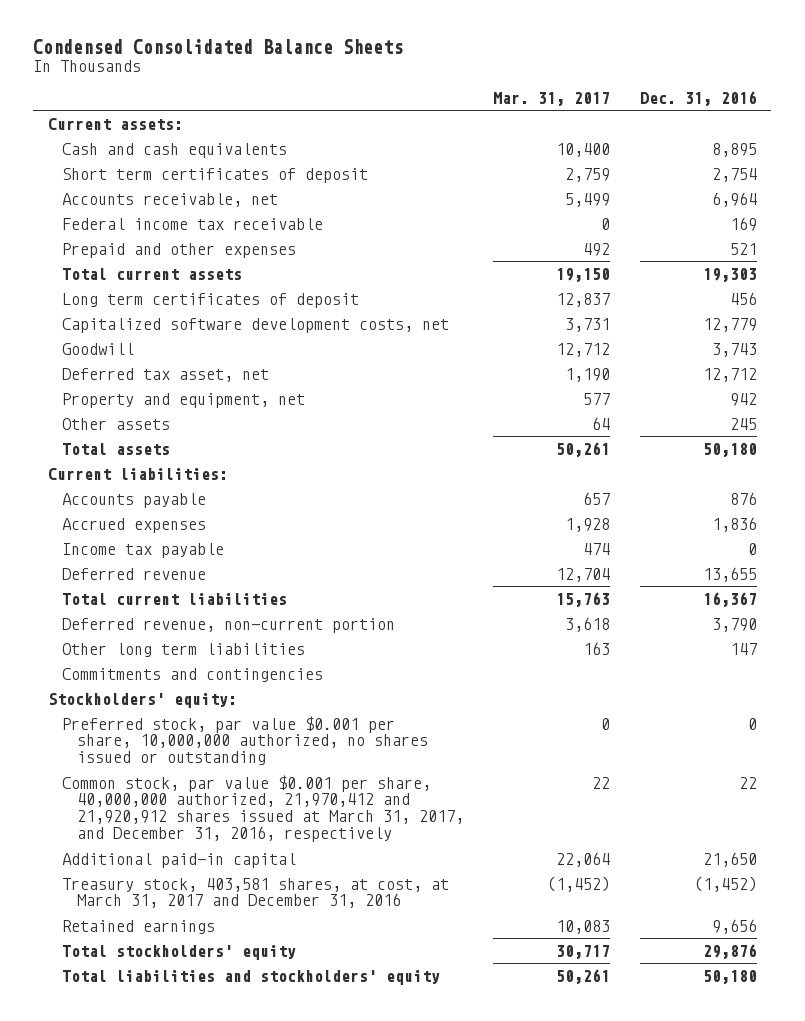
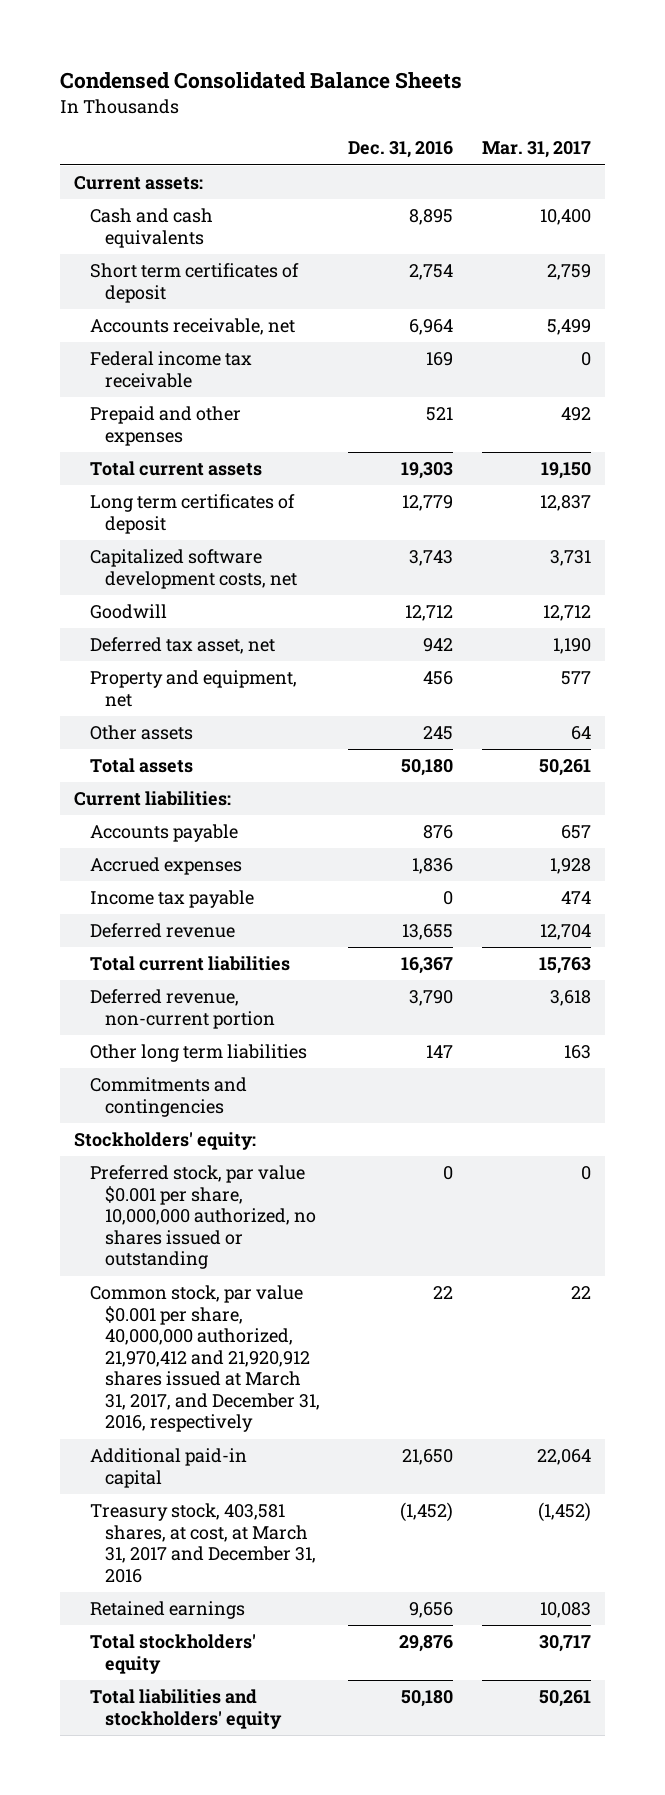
[729,291,757,305] 456 -> [402,495,454,512] 12,779
[702,317,757,332] 12,779 -> [409,550,454,567] 3,743
[711,342,757,357] 3,743 -> [405,605,454,622] 12,712
[702,367,757,382] 12,712 -> [423,638,454,653] 942
[729,392,757,406] 942 -> [423,671,454,686] 456

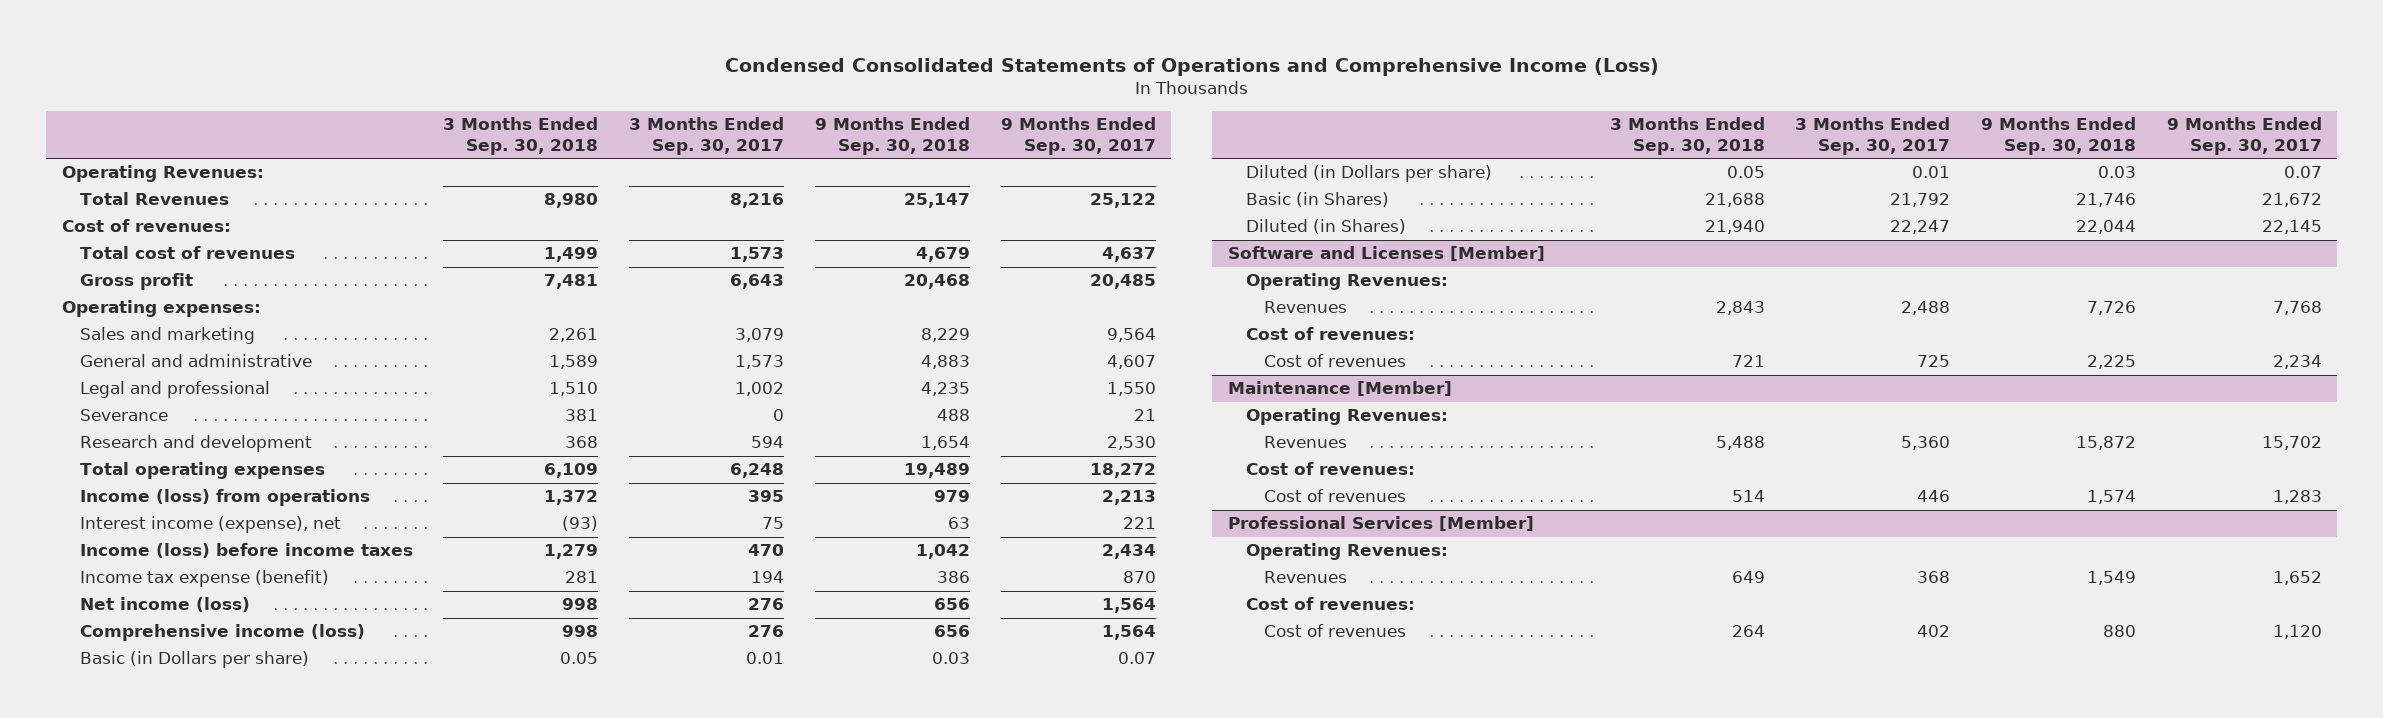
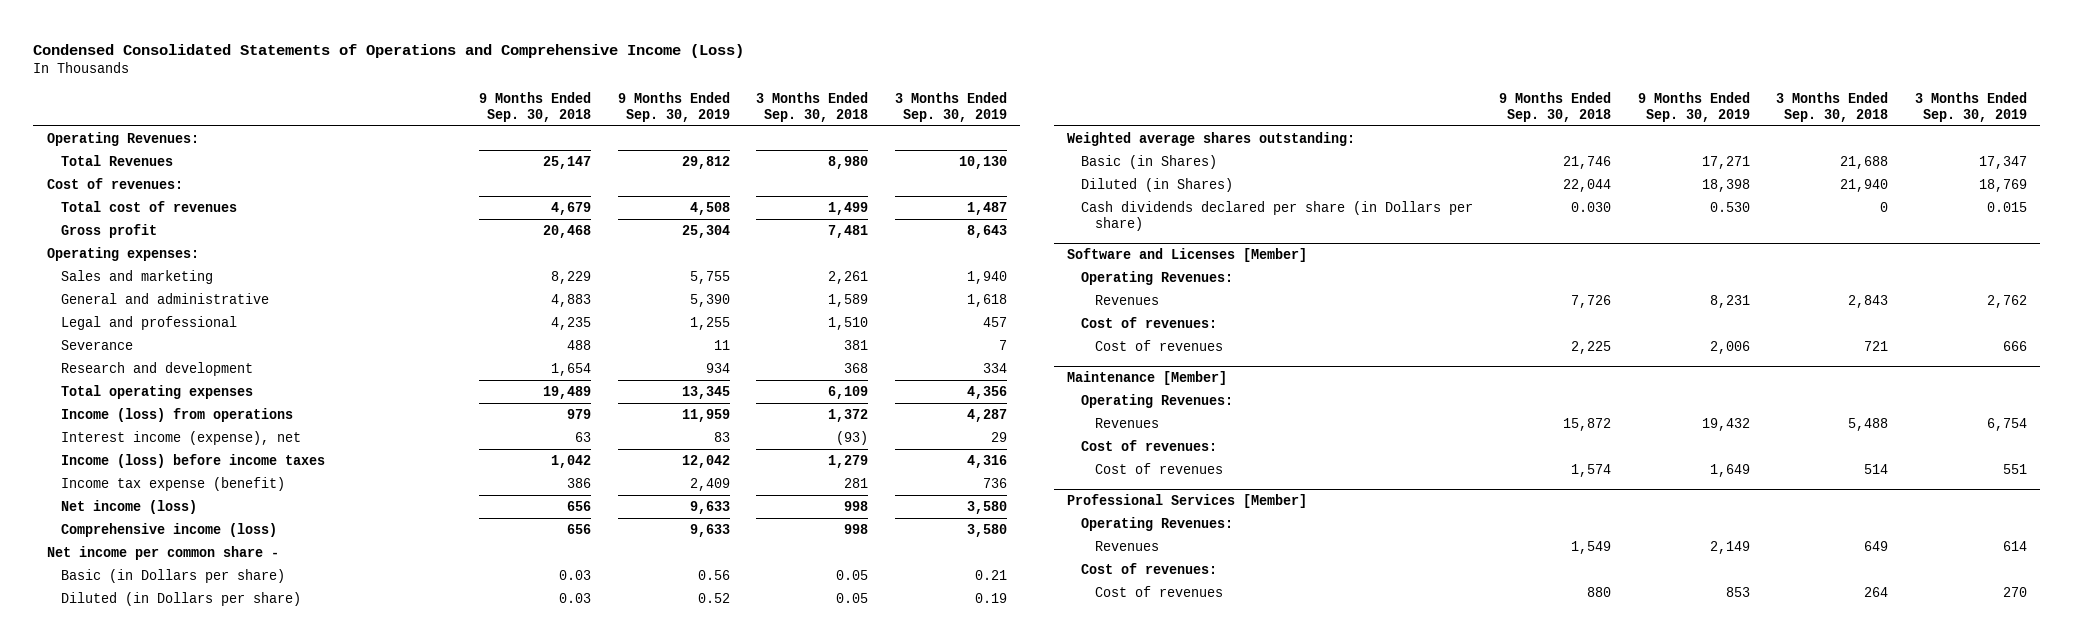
[629,117,785,155] 3 Months Ended Sep. 30, 2017 -> none
[1000,117,1156,155] 9 Months Ended Sep. 30, 2017 -> none
none -> [617,91,730,122] 9 Months Ended Sep. 30, 2019
none -> [894,91,1007,122] 3 Months Ended Sep. 30, 2019
none -> [46,546,279,561] Net income per common share -
none -> [1067,132,1356,147] Weighted average shares outstanding:
none -> [1081,201,1474,232] Cash dividends declared per share (in Dollars per share)

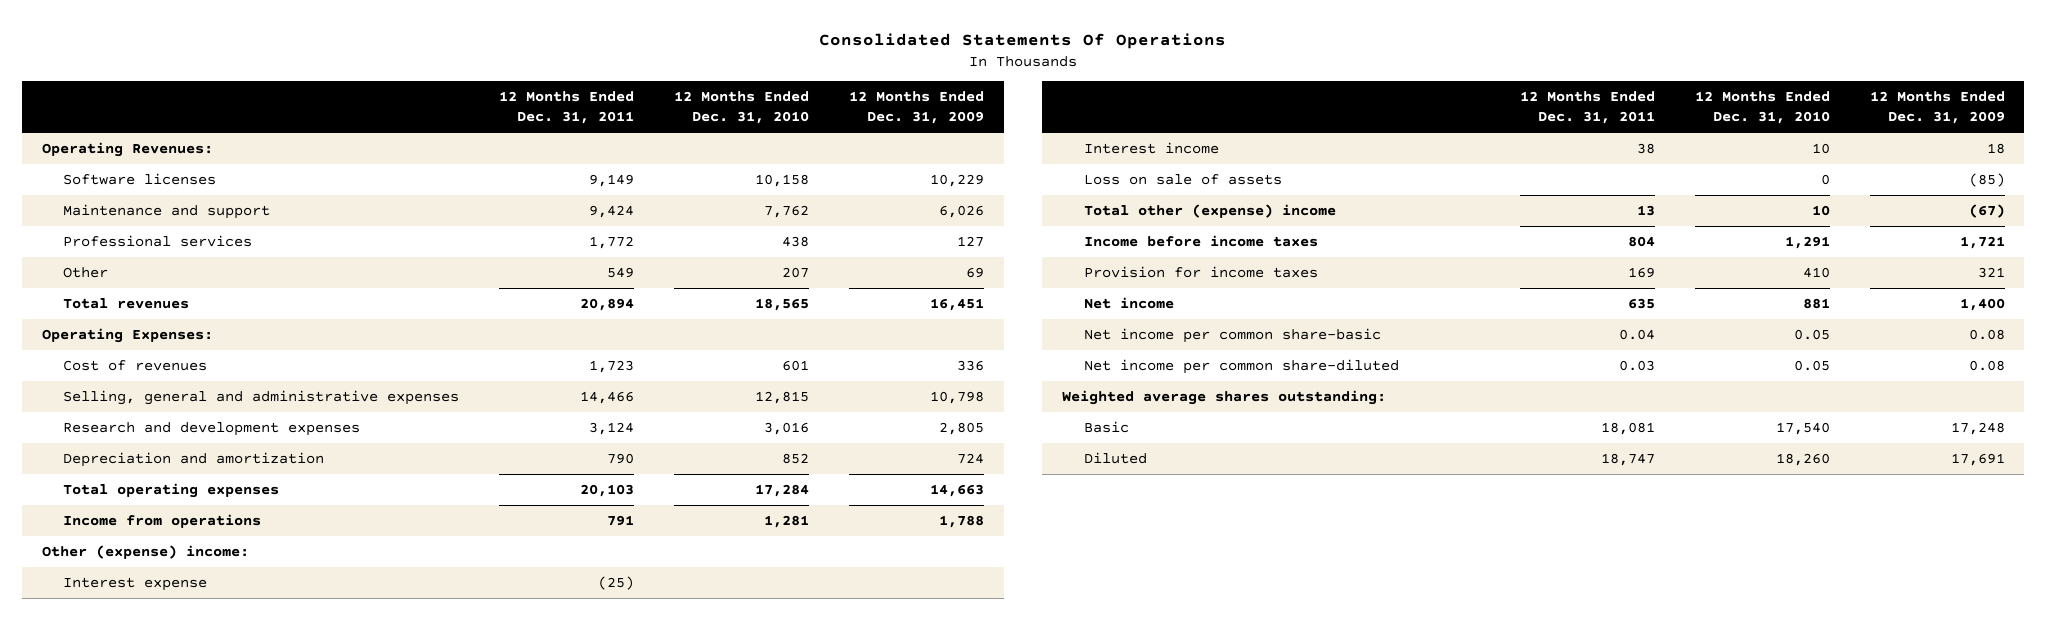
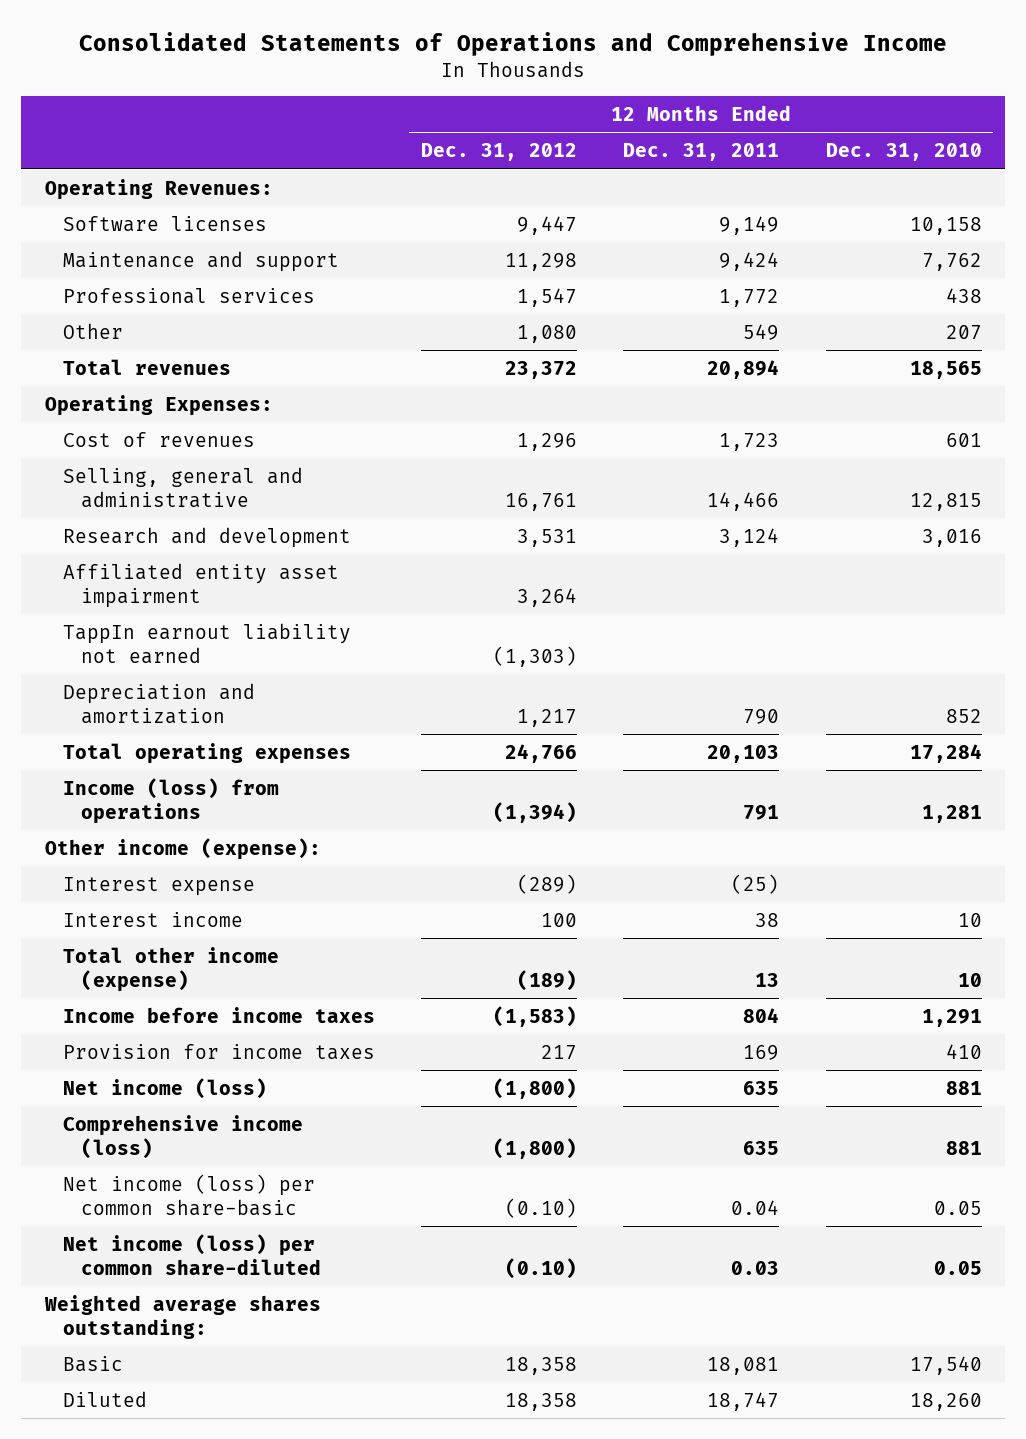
[819,33,1227,50] Consolidated Statements Of Operations -> [79,32,948,57] Consolidated Statements of Operations and Comprehensive Income
[848,91,984,125] 12 Months Ended Dec. 31, 2009 -> none
none -> [420,143,577,162] Dec. 31, 2012
[63,389,460,405] Selling, general and administrative expenses -> [62,466,303,508] Selling, general and administrative
[63,421,361,436] Research and development expenses -> [62,526,351,548] Research and development
none -> [62,562,339,608] Affiliated entity asset impairment
none -> [62,622,351,664] TappIn earnout liability not earned
[63,513,262,528] Income from operations -> [62,777,279,824] Income (loss) from operations
[41,544,249,559] Other (expense) income: -> [44,837,321,860] Other income (expense):
[1083,173,1282,185] Loss on sale of assets -> none
[1083,203,1336,218] Total other (expense) income -> [62,946,279,992] Total other income (expense)
[1083,296,1174,309] Net income -> [62,1077,267,1099] Net income (loss)
none -> [62,1114,303,1159] Comprehensive income (loss)
[1083,327,1381,343] Net income per common share-basic -> [62,1173,315,1216] Net income (loss) per common share-basic
[1083,358,1399,374] Net income per common share-diluted -> [62,1233,321,1275] Net income (loss) per common share-diluted

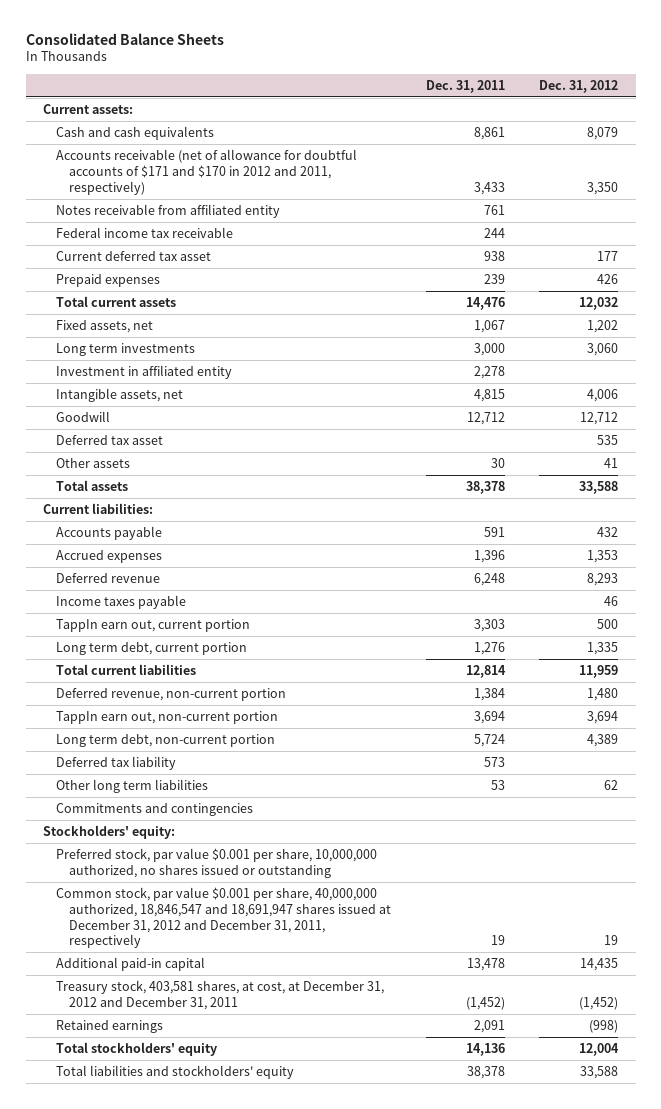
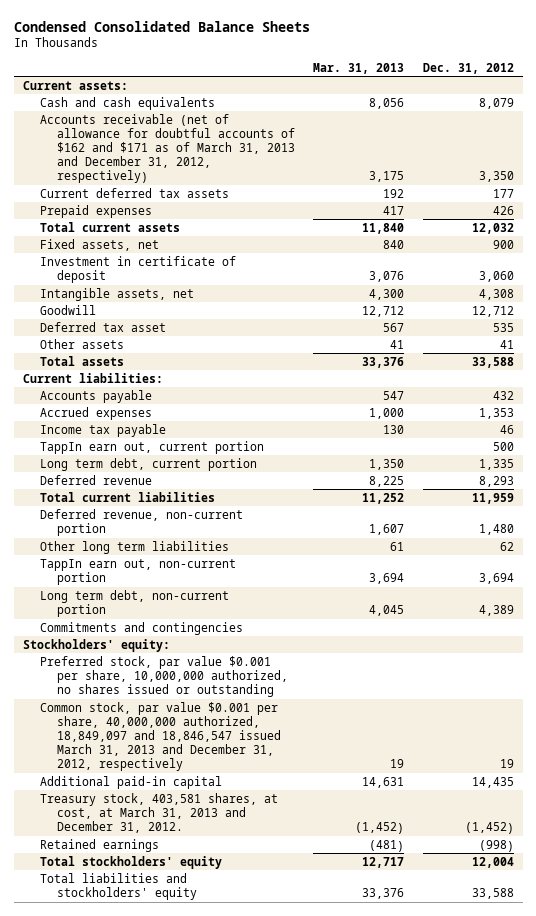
[25,32,224,45] Consolidated Balance Sheets -> [13,20,310,32] Condensed Consolidated Balance Sheets
[425,79,505,93] Dec. 31, 2011 -> none
none -> [313,62,405,74] Mar. 31, 2013
[55,204,280,219] Notes receivable from affiliated entity -> none
[55,227,233,239] Federal income tax receivable -> none
[55,149,357,195] Accounts receivable (net of allowance for doubtful accounts of $171 and $170 in 2012 and 2011, respectively) -> [39,113,295,184] Accounts receivable (net of allowance for doubtful accounts of $162 and $171 as of March 31, 2013 and December 31, 2012, respectively)
[55,251,211,262] Current deferred tax asset -> [39,187,229,198] Current deferred tax assets
[55,343,195,357] Long term investments -> none
[55,365,232,380] Investment in affiliated entity -> none
[587,320,619,334] 1,202 -> [492,239,514,249] 900
none -> [39,255,236,284] Investment in certificate of deposit
[587,389,619,403] 4,006 -> [478,288,514,300] 4,308
[55,595,186,610] Income taxes payable -> [39,423,166,437] Income tax payable
[55,573,160,584] Deferred revenue -> [39,474,152,485] Deferred revenue
[55,779,208,794] Other long term liabilities -> [39,540,229,554] Other long term liabilities
[55,756,176,771] Deferred tax liability -> none
[55,887,392,949] Common stock, par value $0.001 per share, 40,000,000 authorized, 18,846,547 and 18,691,947 shares issued at December 31, 2012 and December 31, 2011, respectively -> [39,701,281,772] Common stock, par value $0.001 per share, 40,000,000 authorized, 18,849,097 and 18,846,547 issued March 31, 2013 and December 31, 2012, respectively
[55,980,384,1010] Treasury stock, 403,581 shares, at cost, at December 31, 2012 and December 31, 2011 -> [39,792,278,834] Treasury stock, 403,581 shares, at cost, at March 31, 2013 and December 31, 2012.

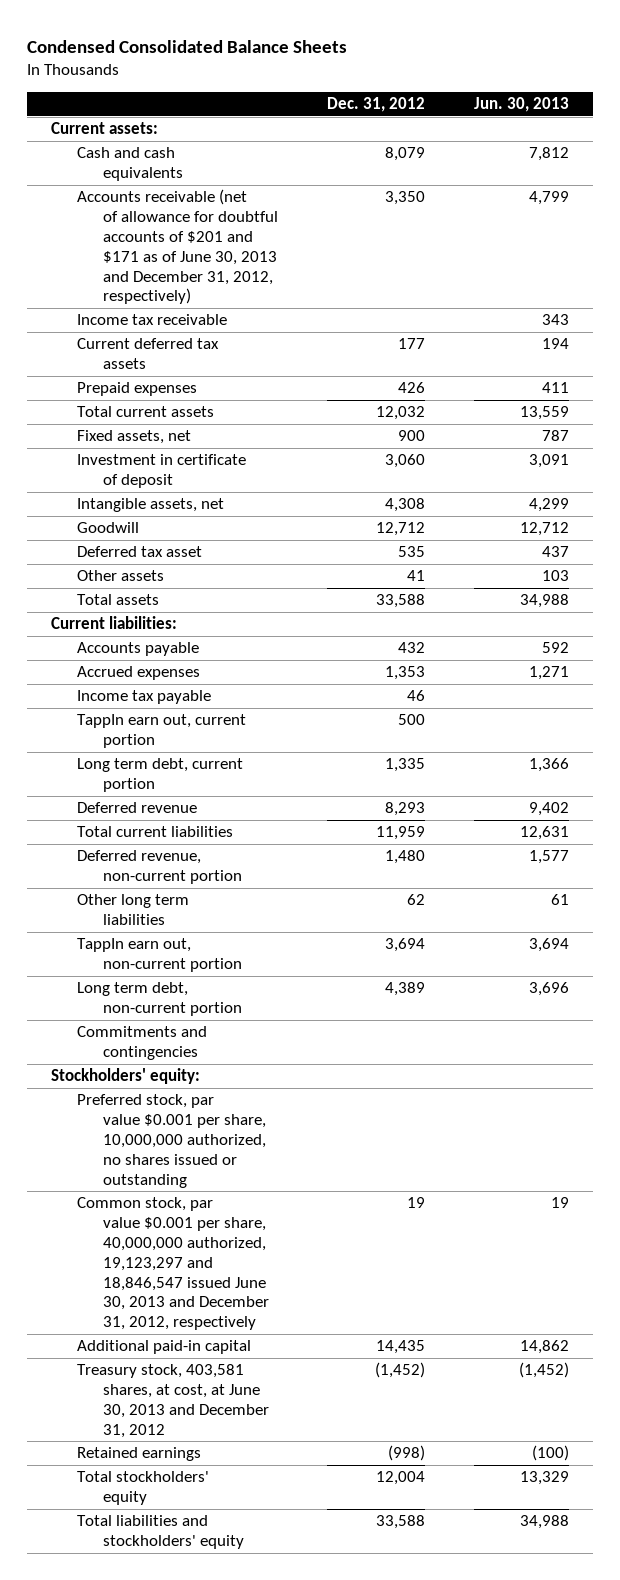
[313,62,405,74] Mar. 31, 2013 -> none
none -> [473,97,569,113] Jun. 30, 2013
[39,113,295,184] Accounts receivable (net of allowance for doubtful accounts of $162 and $171 as of March 31, 2013 and December 31, 2012, respectively) -> [77,189,279,305] Accounts receivable (net of allowance for doubtful accounts of $201 and $171 as of June 30, 2013 and December 31, 2012, respectively)
none -> [77,314,228,326] Income tax receivable
[39,701,281,772] Common stock, par value $0.001 per share, 40,000,000 authorized, 18,849,097 and 18,846,547 issued March 31, 2013 and December 31, 2012, respectively -> [77,1197,270,1331] Common stock, par value $0.001 per share, 40,000,000 authorized, 19,123,297 and 18,846,547 issued June 30, 2013 and December 31, 2012, respectively
[39,792,278,834] Treasury stock, 403,581 shares, at cost, at March 31, 2013 and December 31, 2012. -> [77,1364,270,1438] Treasury stock, 403,581 shares, at cost, at June 30, 2013 and December 31, 2012

